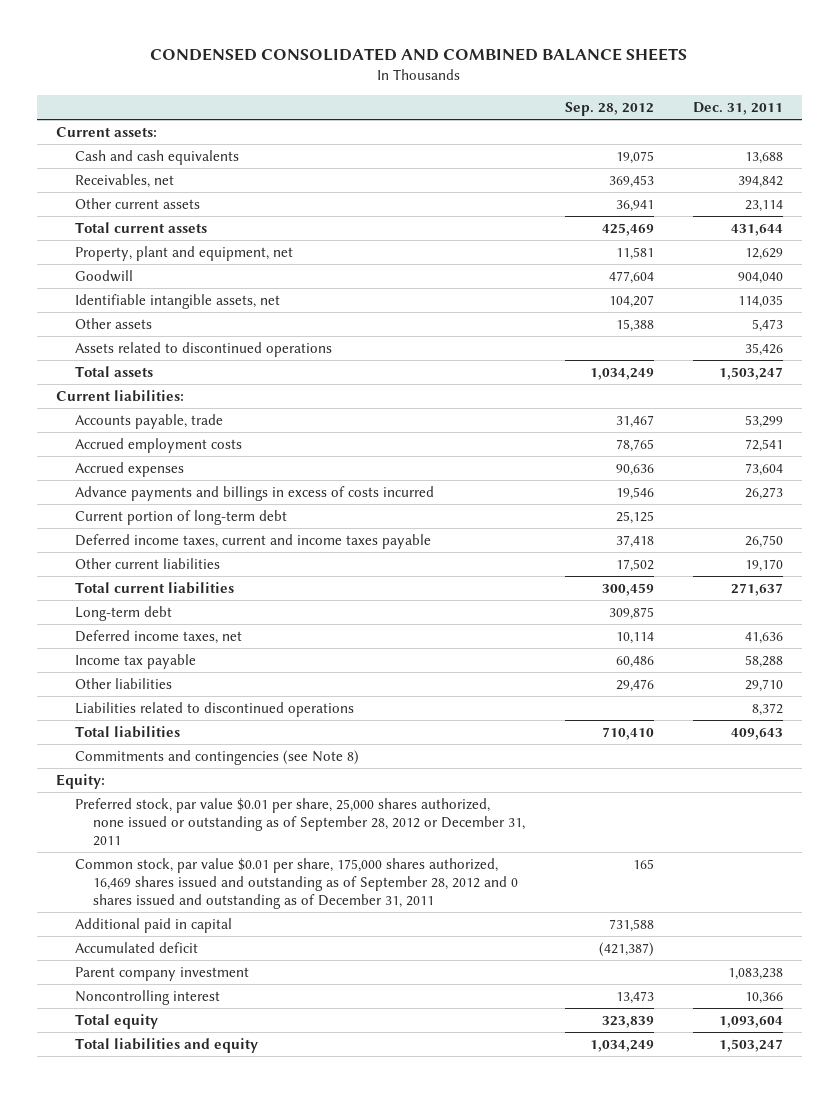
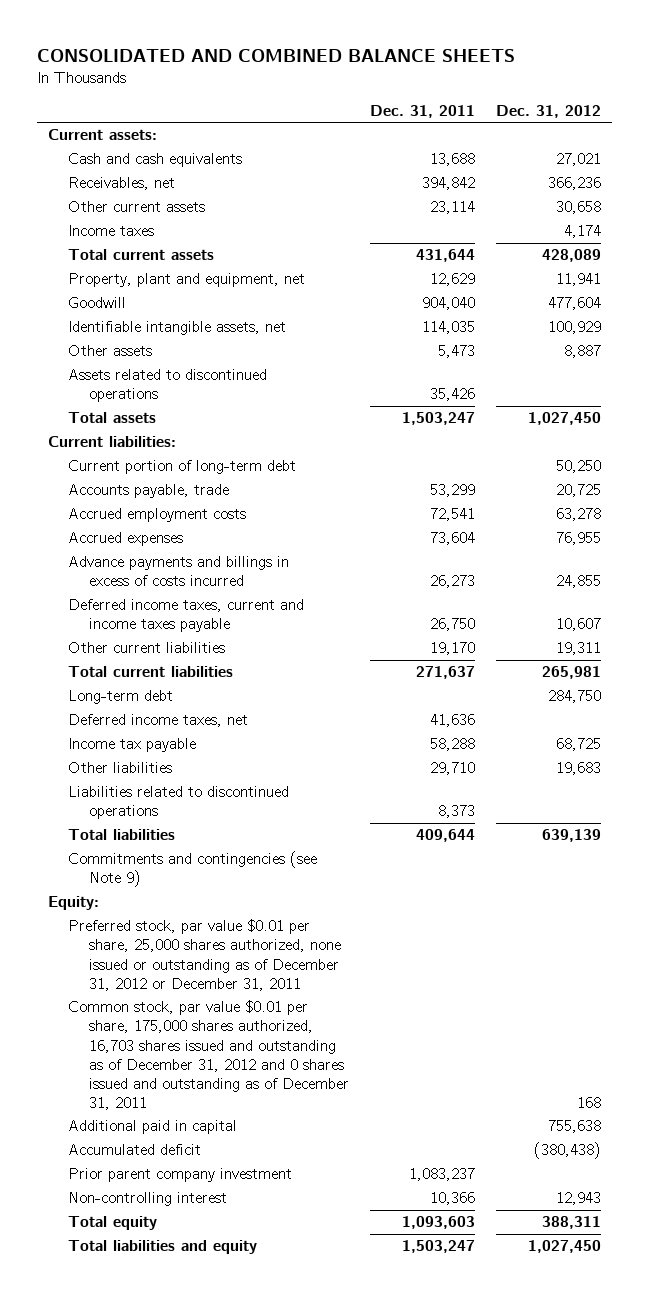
[150,47,688,61] CONDENSED CONSOLIDATED AND COMBINED BALANCE SHEETS -> [37,48,516,62] CONSOLIDATED AND COMBINED BALANCE SHEETS
[564,101,654,116] Sep. 28, 2012 -> none
none -> [496,104,602,118] Dec. 31, 2012
none -> [68,225,155,237] Income taxes
[74,510,287,526] Current portion of long-term debt -> [68,460,297,475] Current portion of long-term debt
[751,703,783,717] 8,372 -> [438,805,476,819] 8,373
[730,728,783,741] 409,643 -> [416,829,476,843] 409,644
[74,750,359,766] Commitments and contingencies (see Note 8) -> [68,851,318,888] Commitments and contingencies (see Note 9)
[74,798,526,846] Preferred stock, par value $0.01 per share, 25,000 shares authorized, none issued or outstanding as of September 28, 2012 or December 31, 2011 -> [68,919,341,991] Preferred stock, par value $0.01 per share, 25,000 shares authorized, none issued or outstanding as of December 31, 2012 or December 31, 2011
[74,858,519,909] Common stock, par value $0.01 per share, 175,000 shares authorized, 16,469 shares issued and outstanding as of September 28, 2012 and 0 shares issued and outstanding as of December 31, 2011 -> [68,1000,349,1110] Common stock, par value $0.01 per share, 175,000 shares authorized, 16,703 shares issued and outstanding as of December 31, 2012 and 0 shares issued and outstanding as of December 31, 2011
[74,967,249,982] Parent company investment -> [68,1168,293,1183] Prior parent company investment
[727,968,783,981] 1,083,238 -> [409,1168,476,1182] 1,083,237
[74,990,220,1006] Noncontrolling interest -> [68,1192,228,1207] Non-controlling interest
[718,1016,783,1029] 1,093,604 -> [402,1216,476,1230] 1,093,603

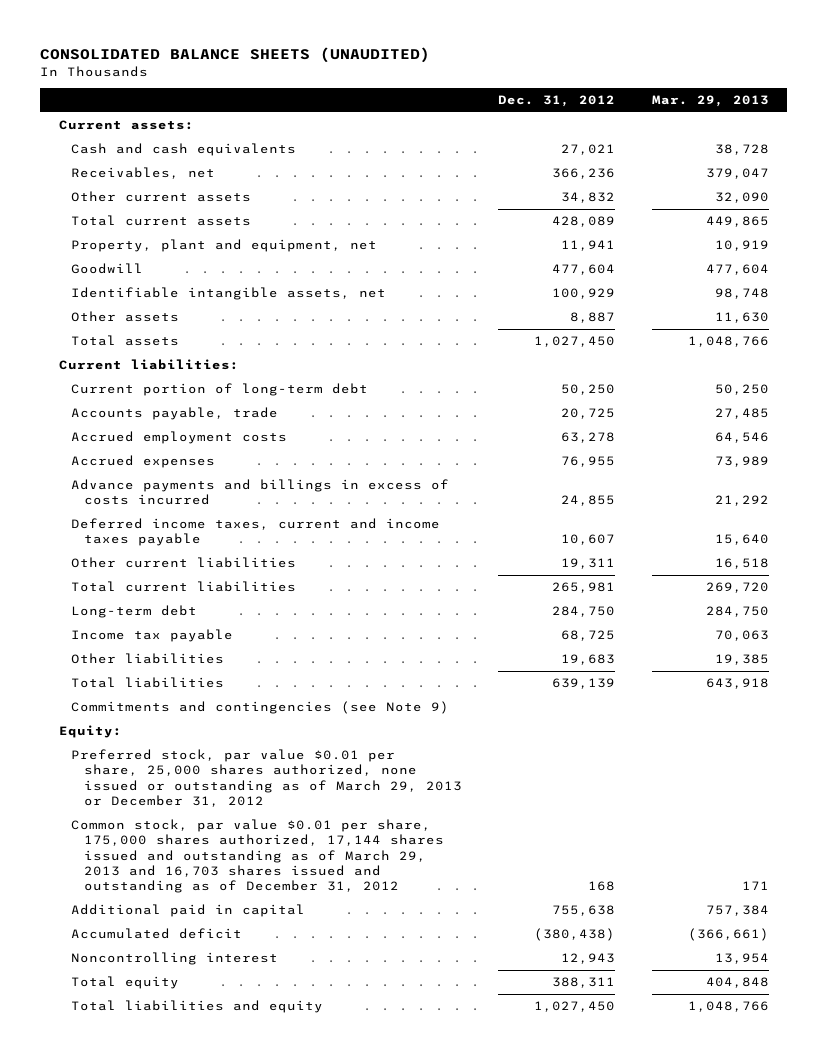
[37,48,516,62] CONSOLIDATED AND COMBINED BALANCE SHEETS -> [40,47,431,64] CONSOLIDATED BALANCE SHEETS (UNAUDITED)
[370,104,476,118] Dec. 31, 2011 -> none
none -> [651,95,769,108] Mar. 29, 2013
[68,225,155,237] Income taxes -> none
[556,201,602,215] 30,658 -> [561,192,616,204] 34,832
[68,369,268,403] Assets related to discontinued operations -> none
[68,714,249,728] Deferred income taxes, net -> none
[68,786,290,820] Liabilities related to discontinued operations -> none
[68,919,341,991] Preferred stock, par value $0.01 per share, 25,000 shares authorized, none issued or outstanding as of December 31, 2012 or December 31, 2011 -> [71,749,462,807] Preferred stock, par value $0.01 per share, 25,000 shares authorized, none issued or outstanding as of March 29, 2013 or December 31, 2012
[68,1000,349,1110] Common stock, par value $0.01 per share, 175,000 shares authorized, 16,703 shares issued and outstanding as of December 31, 2012 and 0 shares issued and outstanding as of December 31, 2011 -> [71,819,444,894] Common stock, par value $0.01 per share, 175,000 shares authorized, 17,144 shares issued and outstanding as of March 29, 2013 and 16,703 shares issued and outstanding as of December 31, 2012
[68,1168,293,1183] Prior parent company investment -> none
[68,1192,228,1207] Non-controlling interest -> [71,952,279,966] Noncontrolling interest

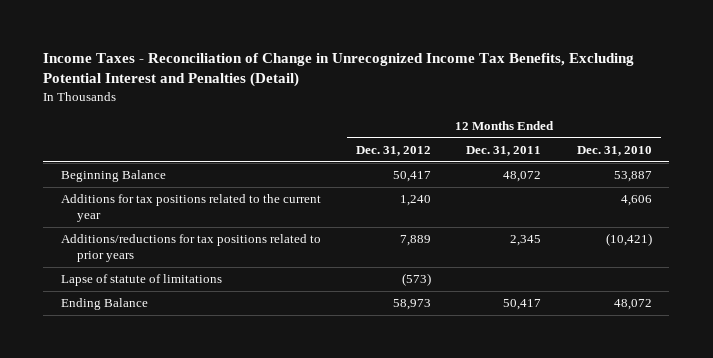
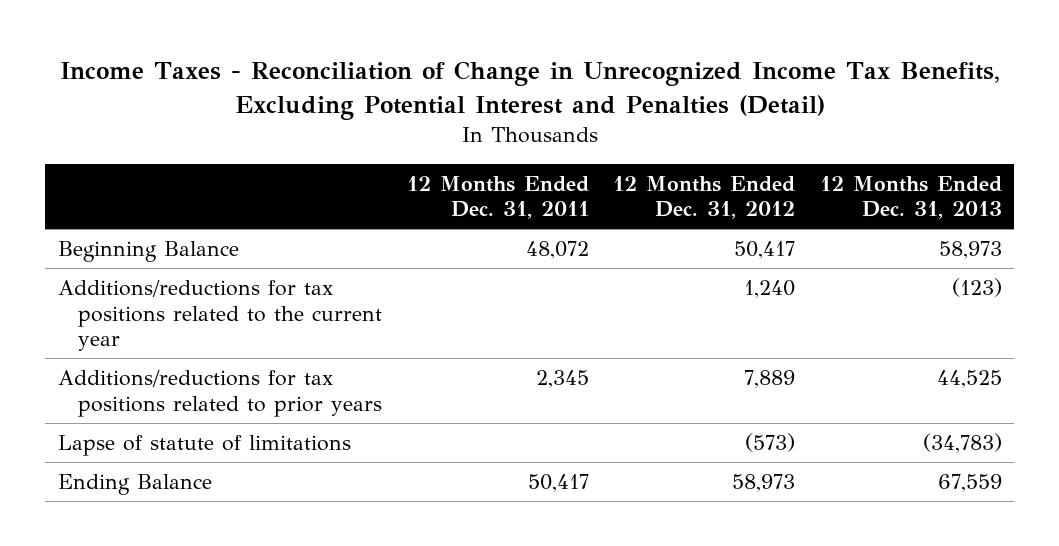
[576,145,652,156] Dec. 31, 2010 -> none
none -> [819,175,1002,220] 12 Months Ended Dec. 31, 2013
[60,194,321,222] Additions for tax positions related to the current year -> [57,280,383,352] Additions/reductions for tax positions related to the current year

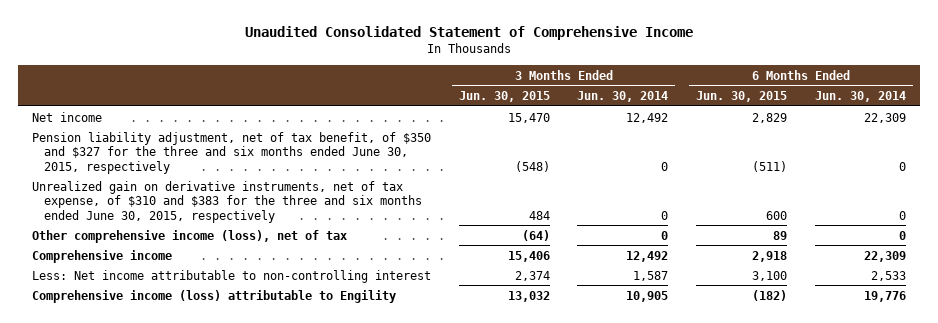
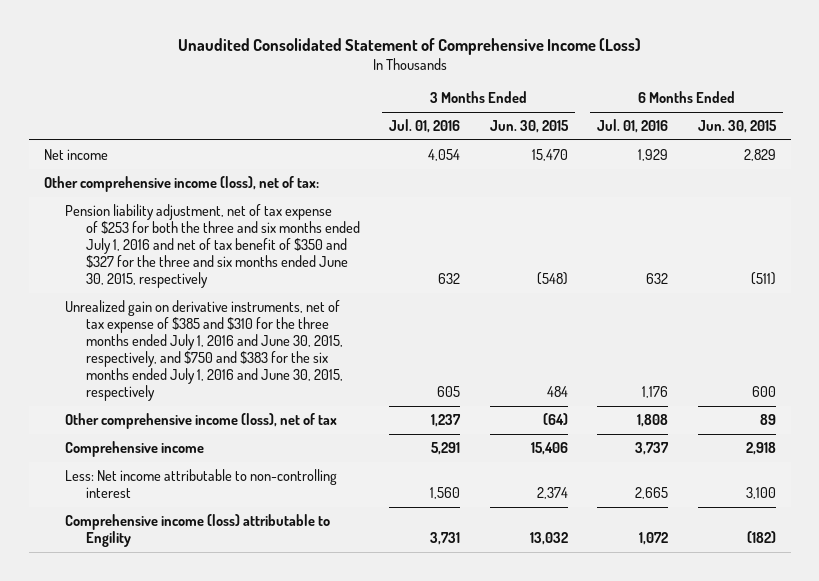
[244,25,693,40] Unaudited Consolidated Statement of Comprehensive Income -> [177,37,641,55] Unaudited Consolidated Statement of Comprehensive Income (Loss)
[577,91,669,103] Jun. 30, 2014 -> none
[815,91,907,103] Jun. 30, 2014 -> none
none -> [389,119,461,134] Jul. 01, 2016
none -> [597,119,669,134] Jul. 01, 2016
none -> [43,176,319,193] Other comprehensive income (loss), net of tax:
[31,131,431,174] Pension liability adjustment, net of tax benefit, of $350 and $327 for the three and six months ended June 30, 2015, respectively -> [64,204,360,289] Pension liability adjustment, net of tax expense of $253 for both the three and six months ended July 1, 2016 and net of tax benefit of $350 and $327 for the three and six months ended June 30, 2015, respectively
[31,180,423,223] Unrealized gain on derivative instruments, net of tax expense, of $310 and $383 for the three and six months ended June 30, 2015, respectively -> [64,300,343,402] Unrealized gain on derivative instruments, net of tax expense of $385 and $310 for the three months ended July 1, 2016 and June 30, 2015, respectively, and $750 and $383 for the six months ended July 1, 2016 and June 30, 2015, respectively

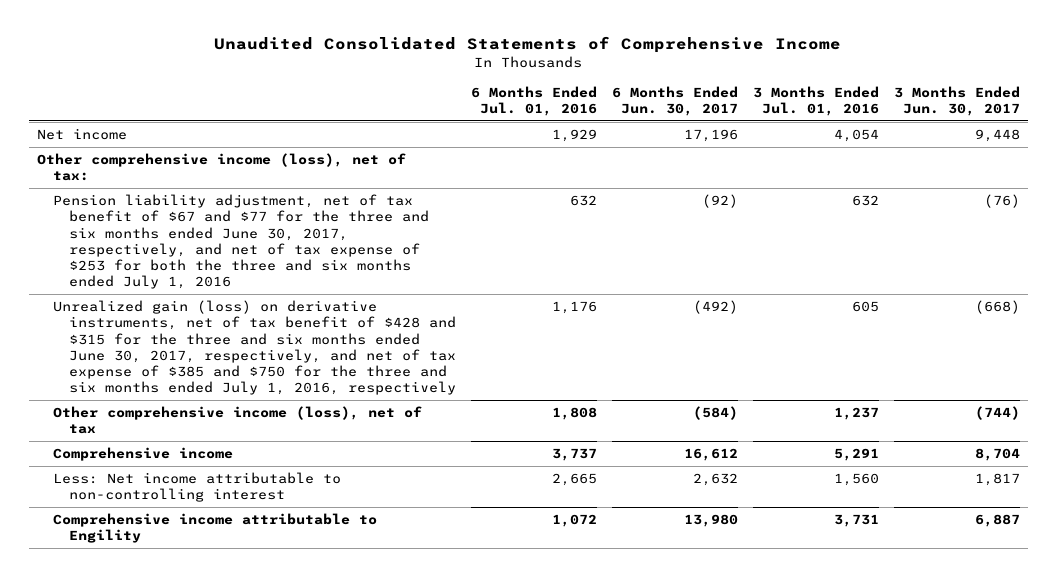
[177,37,641,55] Unaudited Consolidated Statement of Comprehensive Income (Loss) -> [214,36,842,54] Unaudited Consolidated Statements of Comprehensive Income
[489,120,569,134] Jun. 30, 2015 -> none
[697,120,777,134] Jun. 30, 2015 -> none
none -> [612,85,739,116] 6 Months Ended Jun. 30, 2017
none -> [894,85,1021,116] 3 Months Ended Jun. 30, 2017
[64,204,360,289] Pension liability adjustment, net of tax expense of $253 for both the three and six months ended July 1, 2016 and net of tax benefit of $350 and $327 for the three and six months ended June 30, 2015, respectively -> [53,193,430,290] Pension liability adjustment, net of tax benefit of $67 and $77 for the three and six months ended June 30, 2017, respectively, and net of tax expense of $253 for both the three and six months ended July 1, 2016
[64,300,343,402] Unrealized gain on derivative instruments, net of tax expense of $385 and $310 for the three months ended July 1, 2016 and June 30, 2015, respectively, and $750 and $383 for the six months ended July 1, 2016 and June 30, 2015, respectively -> [53,299,457,396] Unrealized gain (loss) on derivative instruments, net of tax benefit of $428 and $315 for the three and six months ended June 30, 2017, respectively, and net of tax expense of $385 and $750 for the three and six months ended July 1, 2016, respectively
[64,514,330,548] Comprehensive income (loss) attributable to Engility -> [53,512,378,544] Comprehensive income attributable to Engility

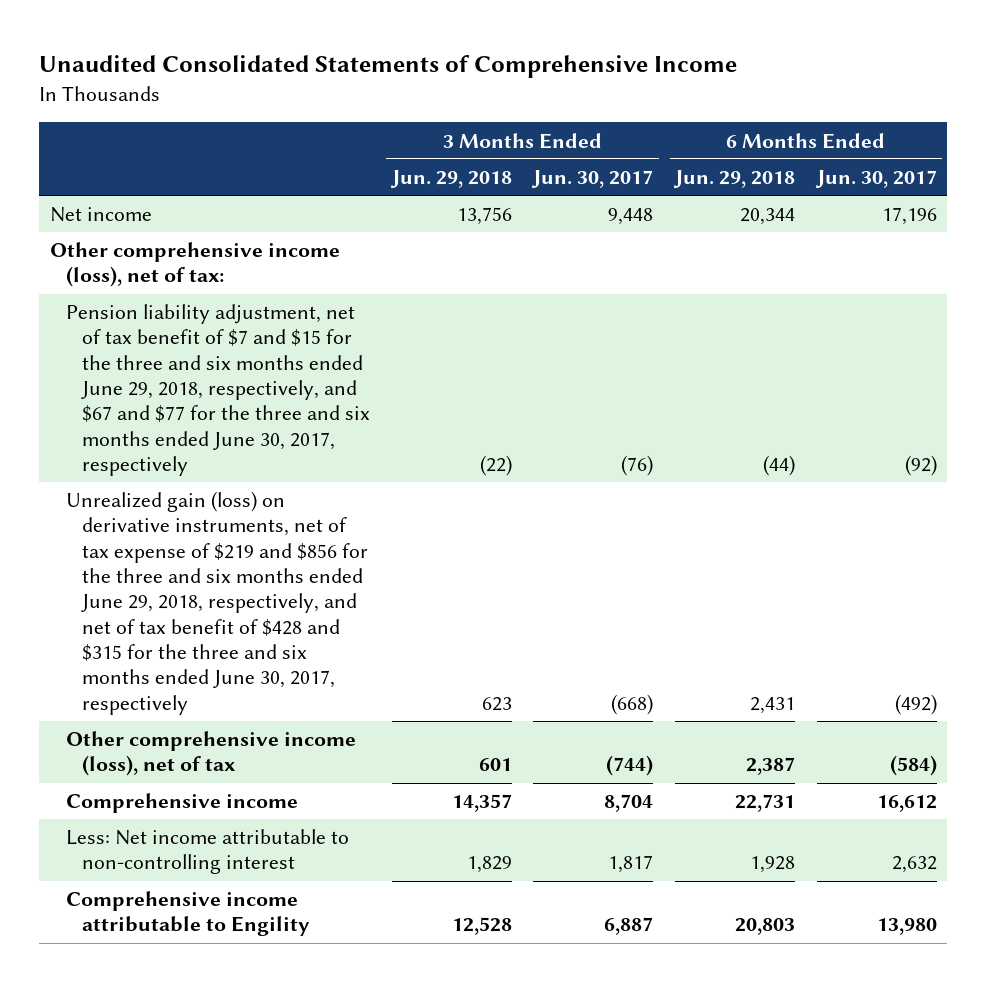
[471,85,598,116] 6 Months Ended Jul. 01, 2016 -> none
[753,85,880,116] 3 Months Ended Jul. 01, 2016 -> none
none -> [389,169,512,188] Jun. 29, 2018
none -> [672,169,795,188] Jun. 29, 2018
[53,193,430,290] Pension liability adjustment, net of tax benefit of $67 and $77 for the three and six months ended June 30, 2017, respectively, and net of tax expense of $253 for both the three and six months ended July 1, 2016 -> [65,304,371,476] Pension liability adjustment, net of tax benefit of $7 and $15 for the three and six months ended June 29, 2018, respectively, and $67 and $77 for the three and six months ended June 30, 2017, respectively
[53,299,457,396] Unrealized gain (loss) on derivative instruments, net of tax benefit of $428 and $315 for the three and six months ended June 30, 2017, respectively, and net of tax expense of $385 and $750 for the three and six months ended July 1, 2016, respectively -> [65,491,369,715] Unrealized gain (loss) on derivative instruments, net of tax expense of $219 and $856 for the three and six months ended June 29, 2018, respectively, and net of tax benefit of $428 and $315 for the three and six months ended June 30, 2017, respectively

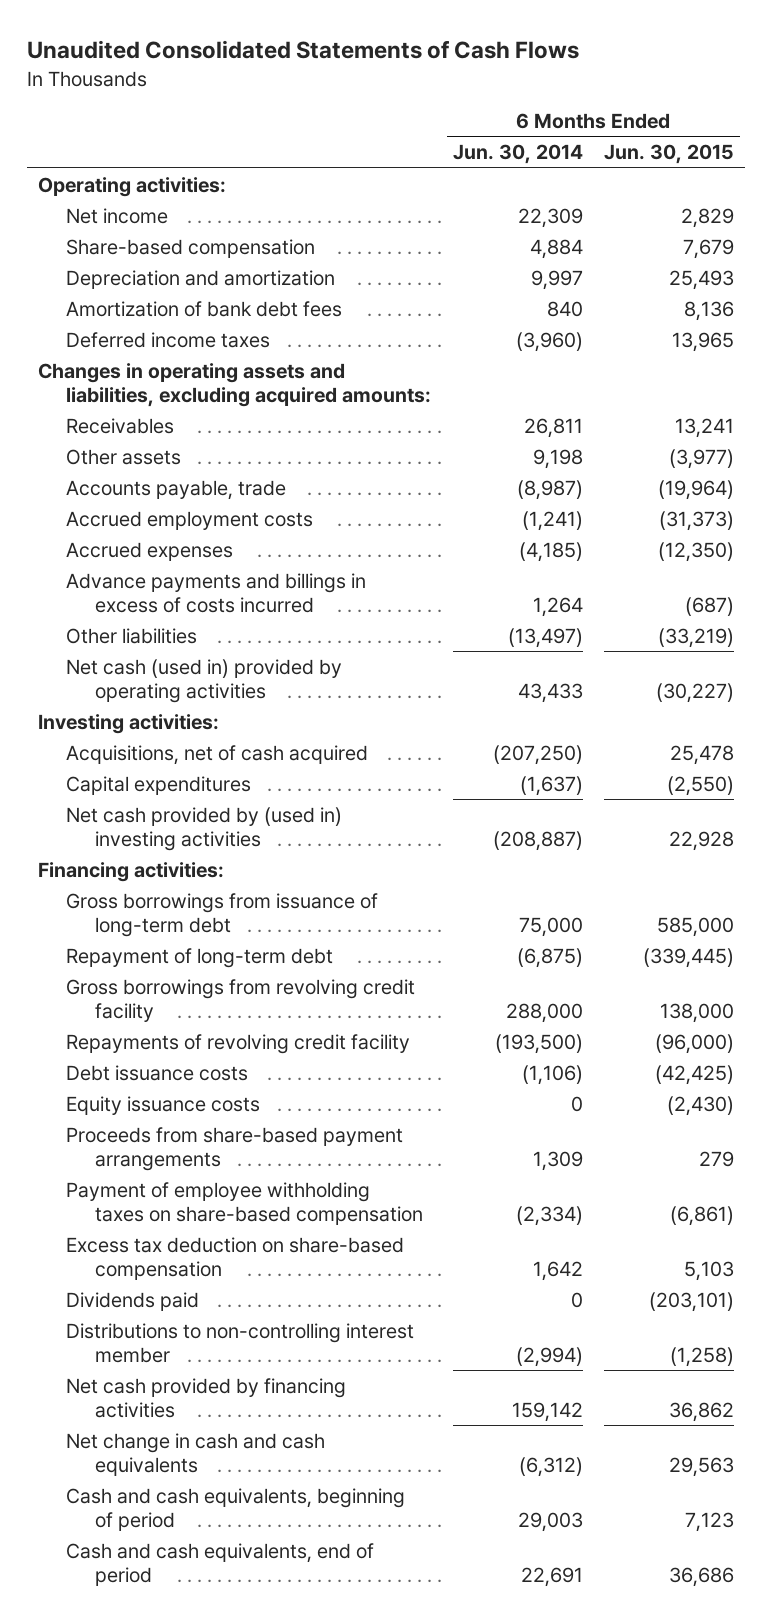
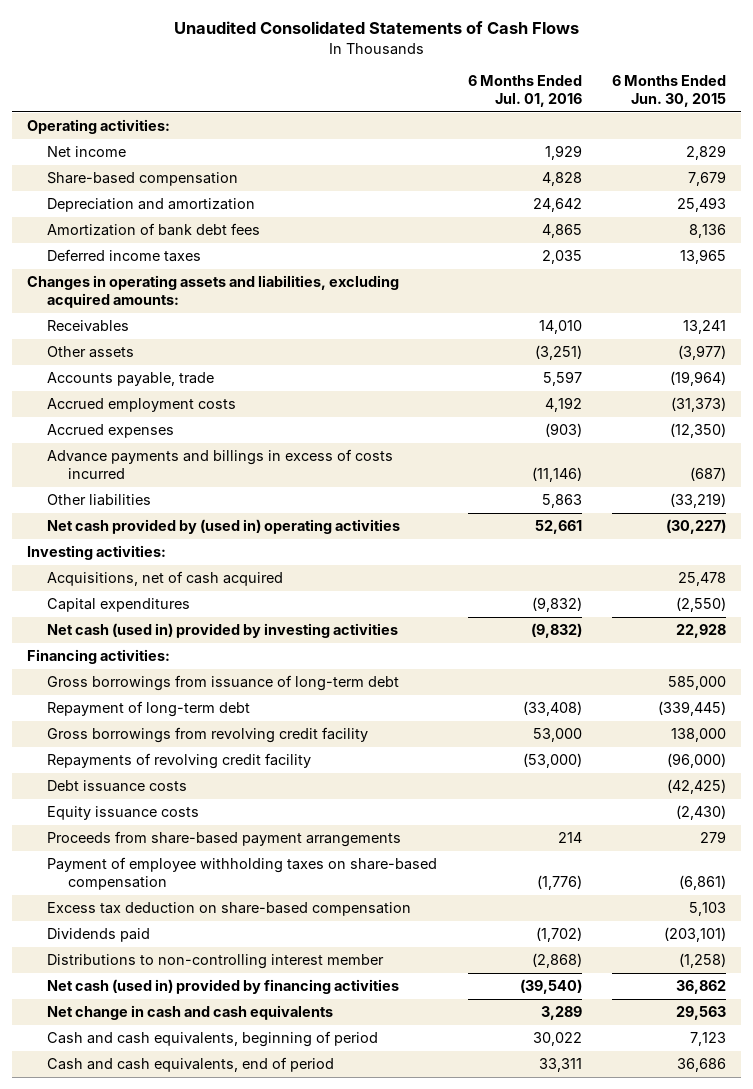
[452,144,583,165] Jun. 30, 2014 -> none
none -> [467,75,582,108] 6 Months Ended Jul. 01, 2016
[66,658,343,703] Net cash (used in) provided by operating activities -> [47,519,401,535] Net cash provided by (used in) operating activities
[66,806,343,851] Net cash provided by (used in) investing activities -> [47,623,399,639] Net cash (used in) provided by investing activities
[66,1377,347,1418] Net cash provided by financing activities -> [47,979,400,995] Net cash (used in) provided by financing activities

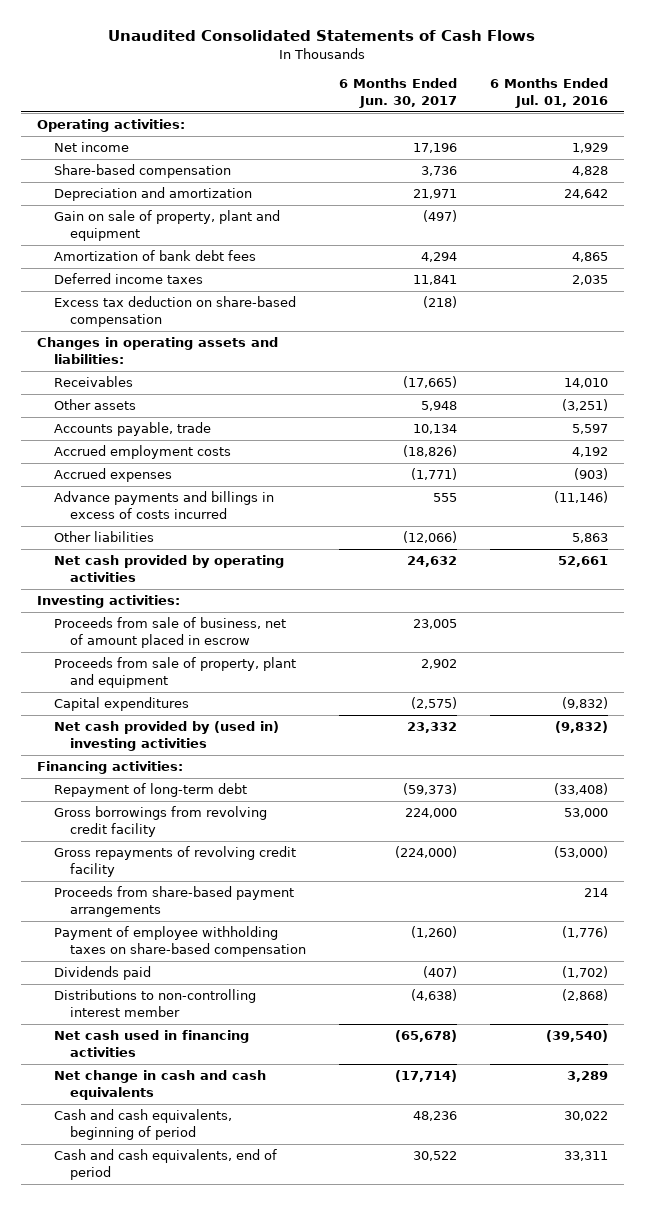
[612,75,727,108] 6 Months Ended Jun. 30, 2015 -> none
none -> [339,78,458,109] 6 Months Ended Jun. 30, 2017
none -> [53,210,280,242] Gain on sale of property, plant and equipment
[47,902,412,917] Excess tax deduction on share-based compensation -> [53,296,296,328] Excess tax deduction on share-based compensation
[26,275,399,309] Changes in operating assets and liabilities, excluding acquired amounts: -> [37,337,279,365] Changes in operating assets and liabilities:
[47,519,401,535] Net cash provided by (used in) operating activities -> [53,555,284,583] Net cash provided by operating activities
[47,571,284,587] Acquisitions, net of cash acquired -> none
none -> [53,617,286,649] Proceeds from sale of business, net of amount placed in escrow
none -> [53,657,296,689] Proceeds from sale of property, plant and equipment
[47,623,399,639] Net cash (used in) provided by investing activities -> [53,721,279,752] Net cash provided by (used in) investing activities
[47,675,400,692] Gross borrowings from issuance of long-term debt -> none
[47,780,188,793] Debt issuance costs -> none
[47,806,200,821] Equity issuance costs -> none
[47,753,312,770] Repayments of revolving credit facility -> [53,846,296,878] Gross repayments of revolving credit facility
[47,979,400,995] Net cash (used in) provided by financing activities -> [53,1030,249,1058] Net cash used in financing activities

